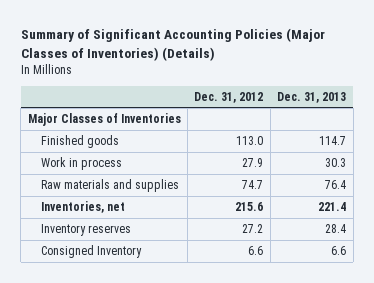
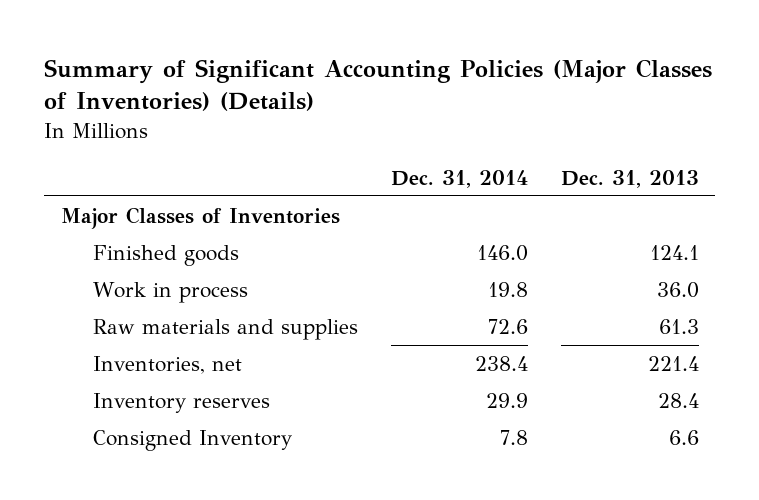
[194,91,264,103] Dec. 31, 2012 -> none
none -> [390,169,528,188] Dec. 31, 2014
[319,136,347,146] 114.7 -> [649,244,699,260] 124.1
[325,158,347,168] 30.3 -> [656,281,699,298] 36.0
[325,180,347,190] 76.4 -> [658,318,699,334] 61.3

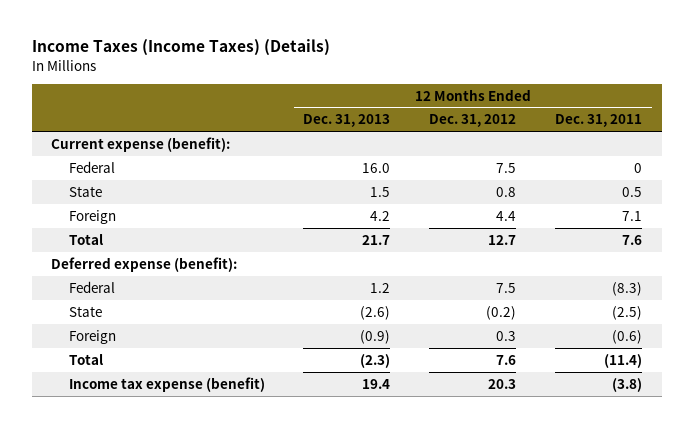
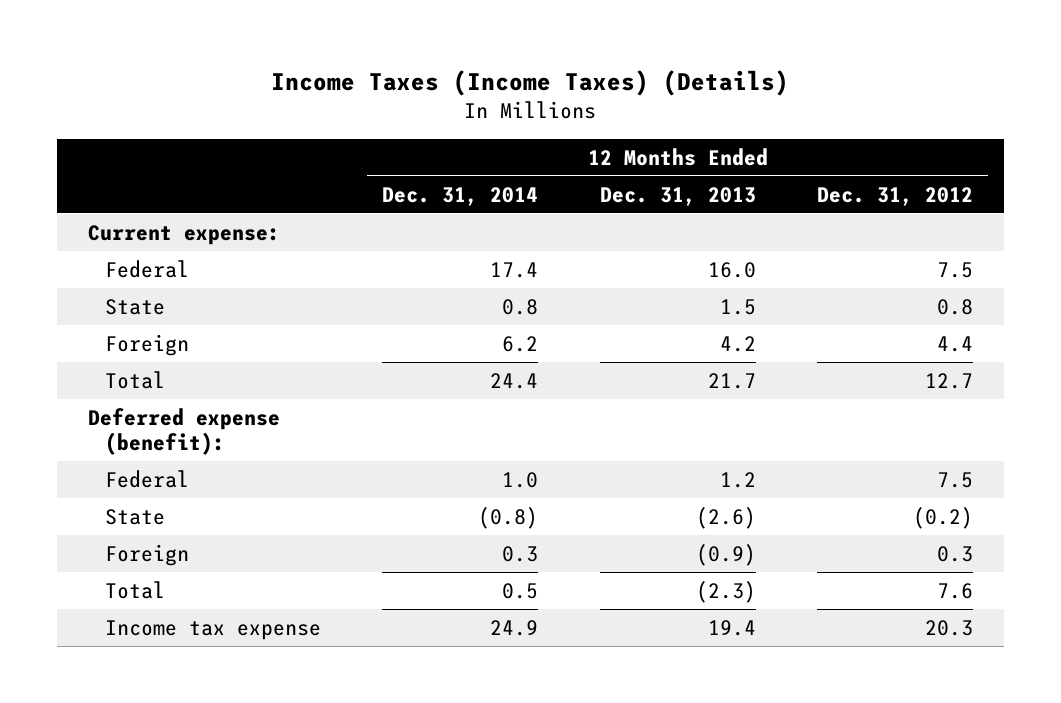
[555,114,643,128] Dec. 31, 2011 -> none
none -> [382,186,539,206] Dec. 31, 2014
[50,136,230,152] Current expense (benefit): -> [87,224,280,245] Current expense:
[68,376,265,392] Income tax expense (benefit) -> [105,619,322,640] Income tax expense

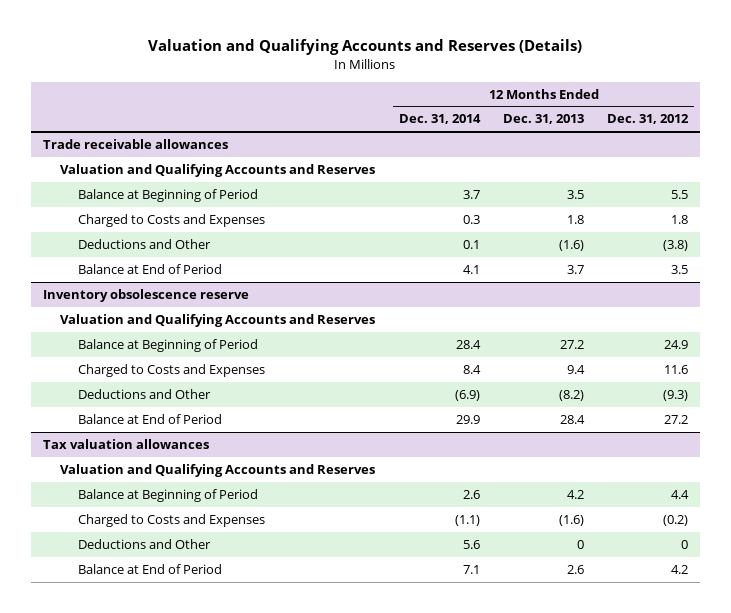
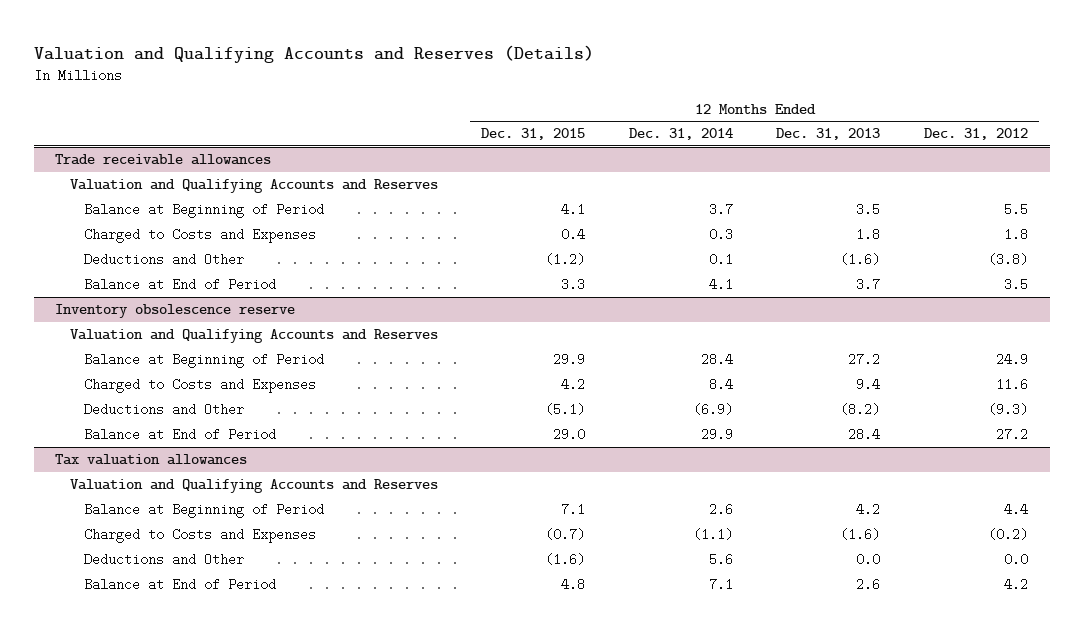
none -> [481,128,586,141] Dec. 31, 2015
[577,540,585,550] 0 -> [856,553,881,567] 0.0
[681,540,689,550] 0 -> [1003,553,1028,567] 0.0

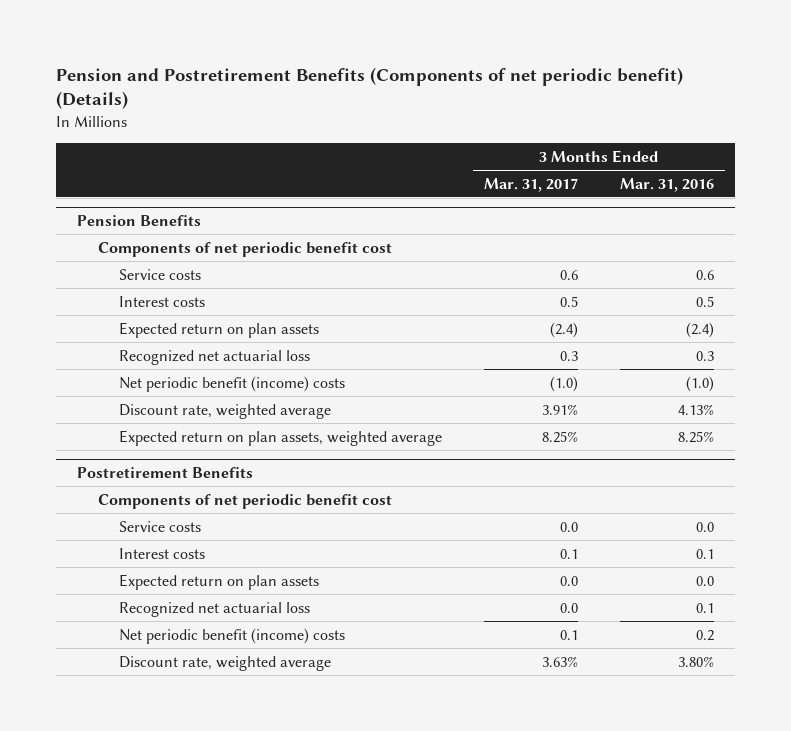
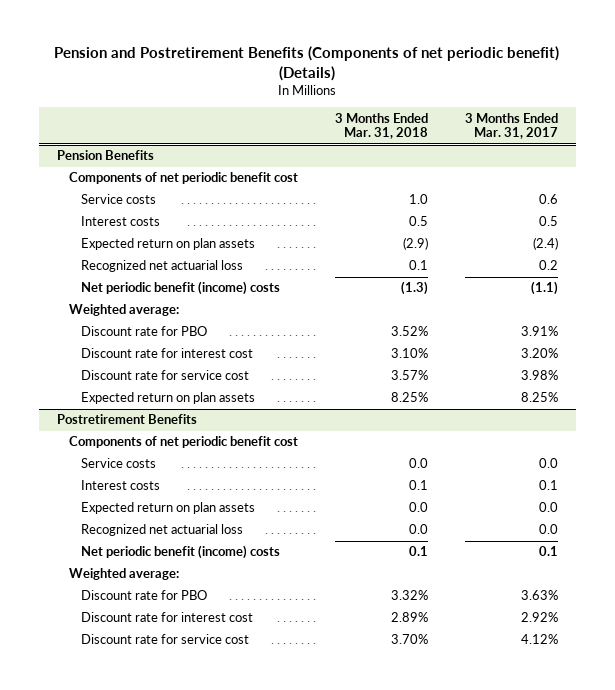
[620,177,715,192] Mar. 31, 2016 -> none
none -> [334,112,428,140] 3 Months Ended Mar. 31, 2018
[560,350,579,361] 0.3 -> [538,260,558,271] 0.2
[550,375,579,392] (1.0) -> [530,281,558,296] (1.1)
none -> [69,304,180,317] Weighted average:
[118,403,331,419] Discount rate, weighted average -> [81,326,208,337] Discount rate for PBO
none -> [81,348,254,359] Discount rate for interest cost
none -> [81,370,250,381] Discount rate for service cost
[118,429,442,446] Expected return on plan assets, weighted average -> [81,392,256,405] Expected return on plan assets
none -> [69,568,180,581] Weighted average:
[118,655,331,671] Discount rate, weighted average -> [81,590,208,601] Discount rate for PBO
none -> [81,612,254,623] Discount rate for interest cost
none -> [81,634,250,645] Discount rate for service cost

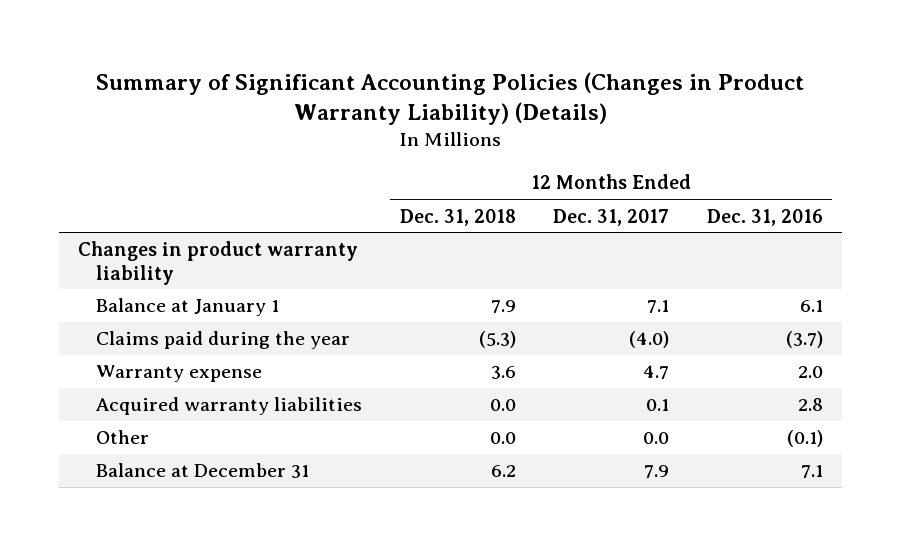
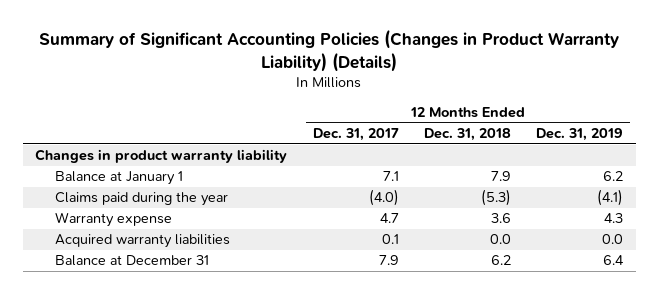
[707,208,824,226] Dec. 31, 2016 -> none
none -> [536,128,624,142] Dec. 31, 2019
[95,430,149,445] Other -> none

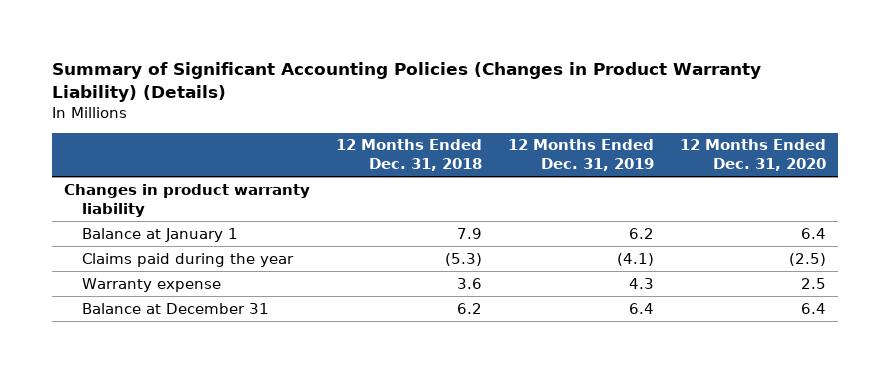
[312,128,399,142] Dec. 31, 2017 -> none
none -> [679,139,826,172] 12 Months Ended Dec. 31, 2020
[54,234,230,249] Acquired warranty liabilities -> none

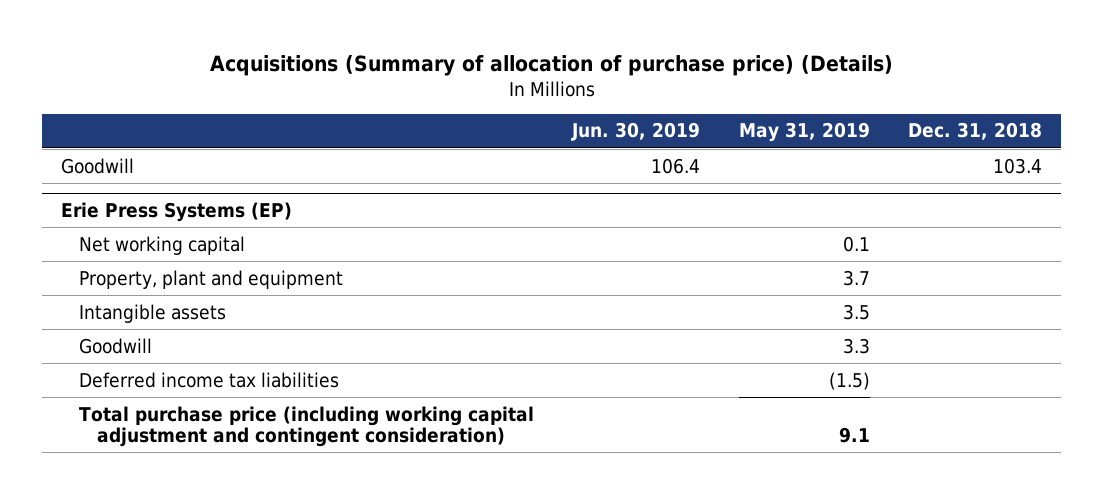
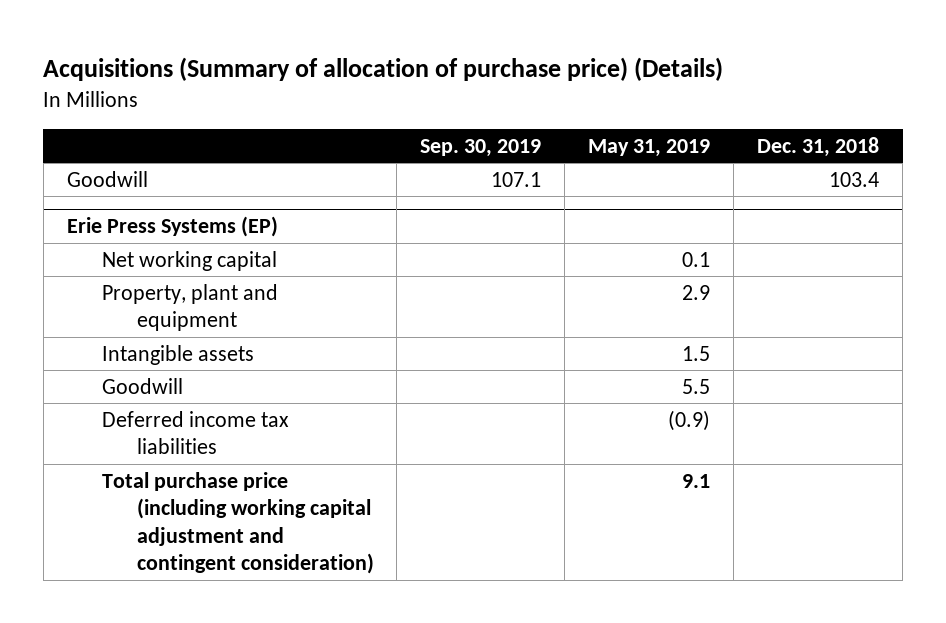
[571,122,701,142] Jun. 30, 2019 -> none
none -> [420,138,542,157] Sep. 30, 2019
[842,269,870,286] 3.7 -> [682,284,711,300] 2.9
[842,303,870,320] 3.5 -> [682,345,711,361] 1.5
[842,337,870,354] 3.3 -> [682,378,711,394] 5.5
[828,371,870,390] (1.5) -> [668,409,711,431] (0.9)

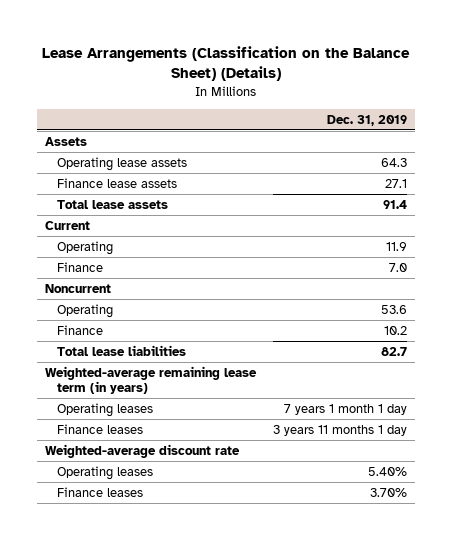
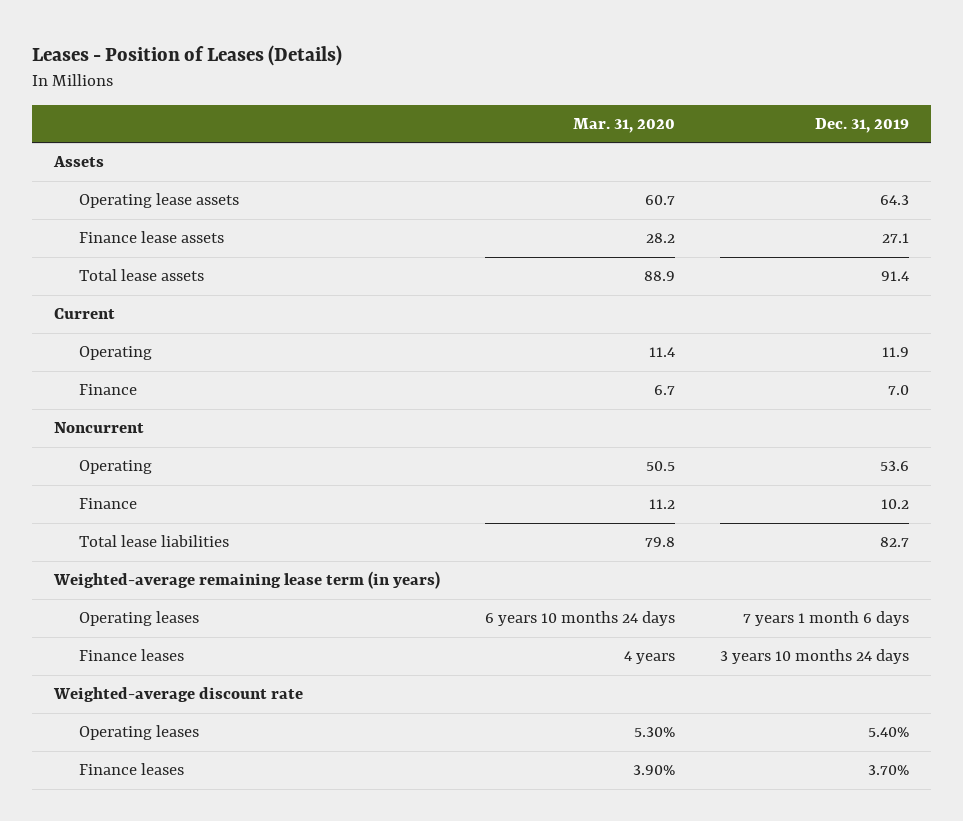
[42,45,411,82] Lease Arrangements (Classification on the Balance Sheet) (Details) -> [31,44,342,66] Leases - Position of Leases (Details)
none -> [573,117,676,133] Mar. 31, 2020
[284,403,408,415] 7 years 1 month 1 day -> [742,611,909,627] 7 years 1 month 6 days
[273,424,408,436] 3 years 11 months 1 day -> [719,649,909,665] 3 years 10 months 24 days

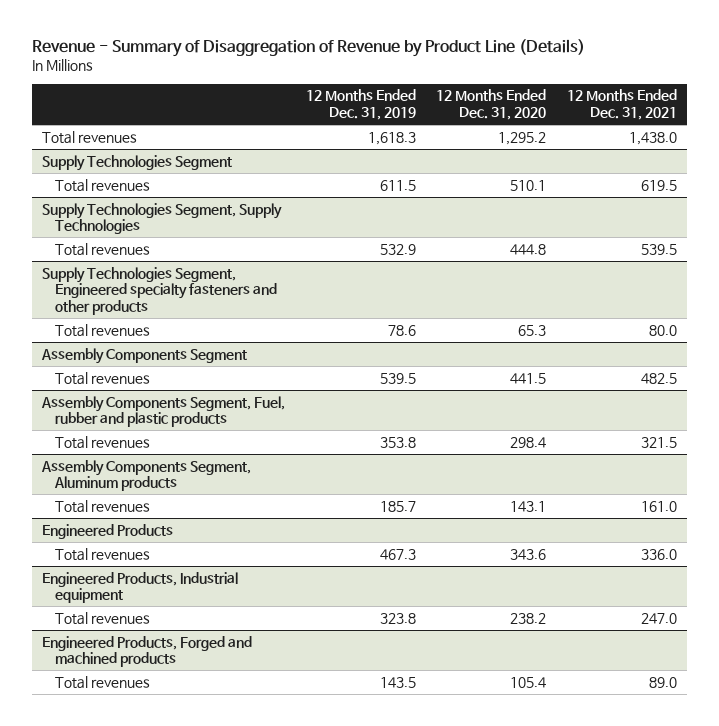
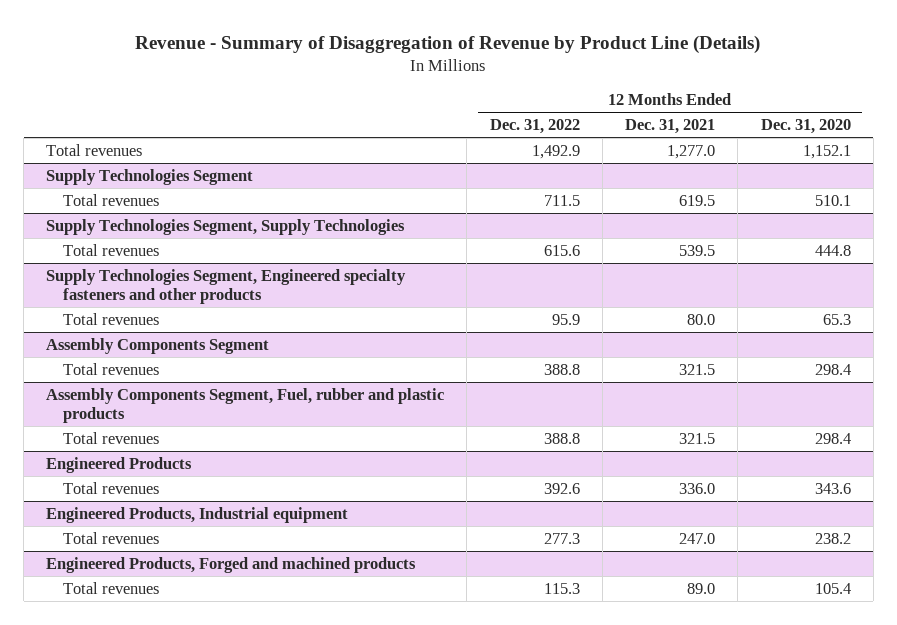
[305,89,416,121] 12 Months Ended Dec. 31, 2019 -> none
none -> [489,119,580,135] Dec. 31, 2022
[498,131,547,145] 1,295.2 -> [802,144,851,159] 1,152.1
[629,131,678,145] 1,438.0 -> [667,144,716,159] 1,277.0
[510,372,547,384] 441.5 -> [814,363,851,375] 298.4
[641,372,678,384] 482.5 -> [679,363,716,375] 321.5
[40,459,251,492] Assembly Components Segment, Aluminum products -> none
[55,499,151,513] Total revenues -> none

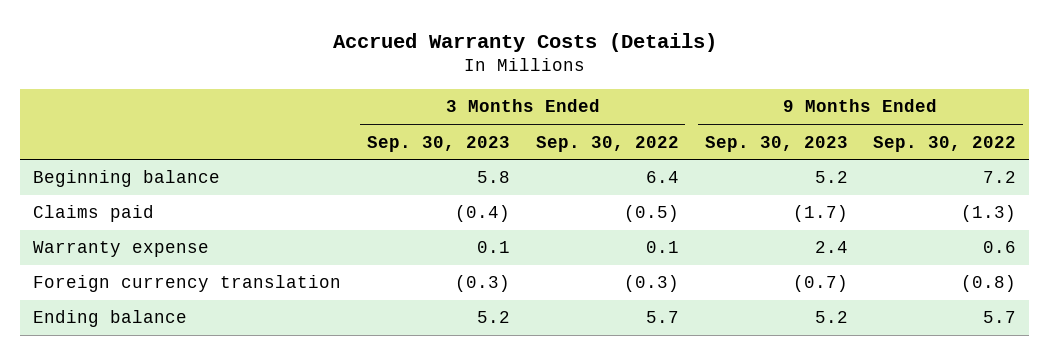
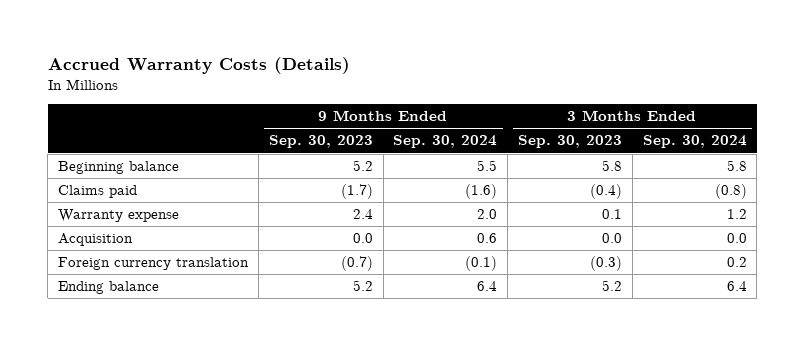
[535,135,679,152] Sep. 30, 2022 -> none
[873,135,1017,152] Sep. 30, 2022 -> none
none -> [393,135,498,149] Sep. 30, 2024
none -> [642,135,747,149] Sep. 30, 2024
none -> [58,233,134,247] Acquisition

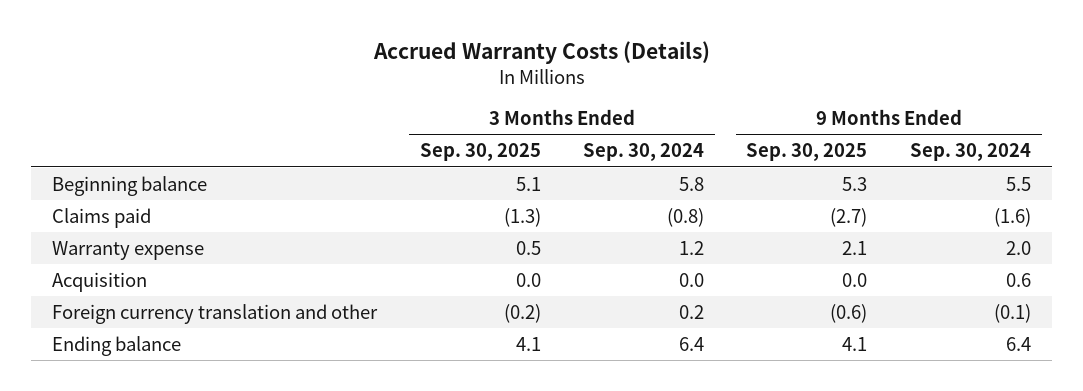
[268,135,373,149] Sep. 30, 2023 -> none
[518,135,623,149] Sep. 30, 2023 -> none
none -> [419,143,541,162] Sep. 30, 2025
none -> [746,143,868,162] Sep. 30, 2025
[58,257,250,271] Foreign currency translation -> [52,303,379,324] Foreign currency translation and other

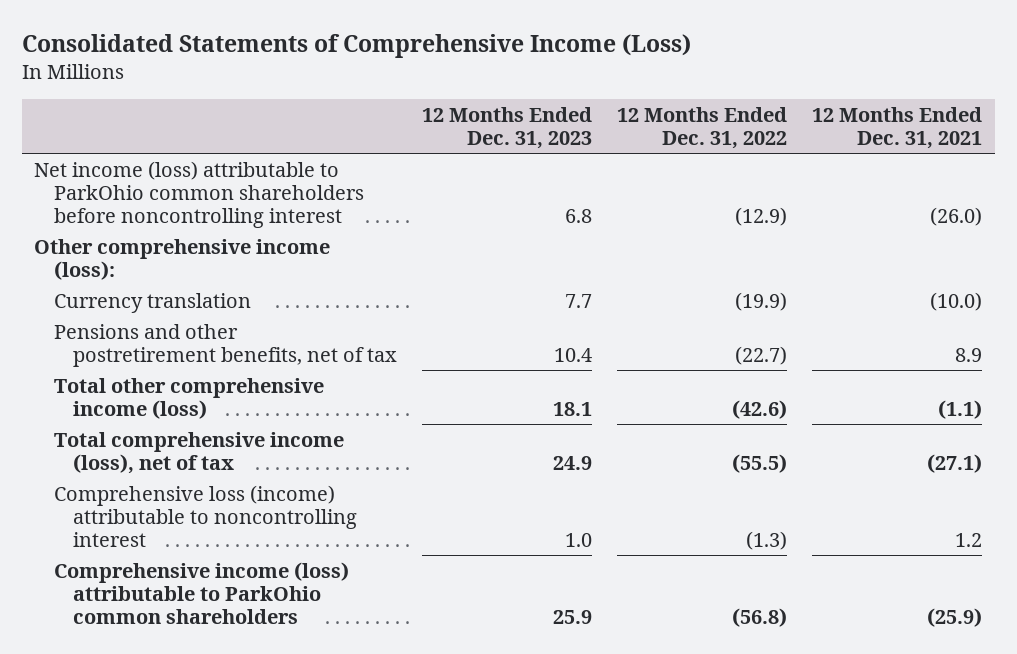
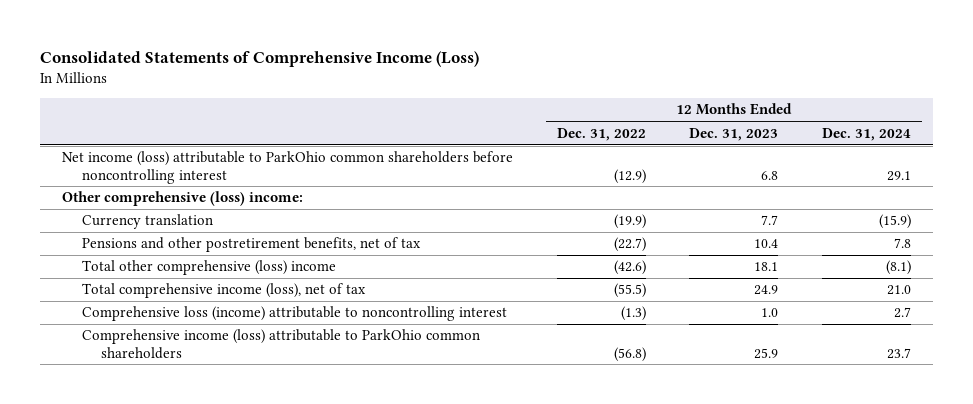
[812,106,983,149] 12 Months Ended Dec. 31, 2021 -> none
none -> [822,127,912,141] Dec. 31, 2024
[34,238,331,280] Other comprehensive income (loss): -> [62,191,304,207] Other comprehensive (loss) income:
[53,377,324,419] Total other comprehensive income (loss) -> [81,260,336,276] Total other comprehensive (loss) income

